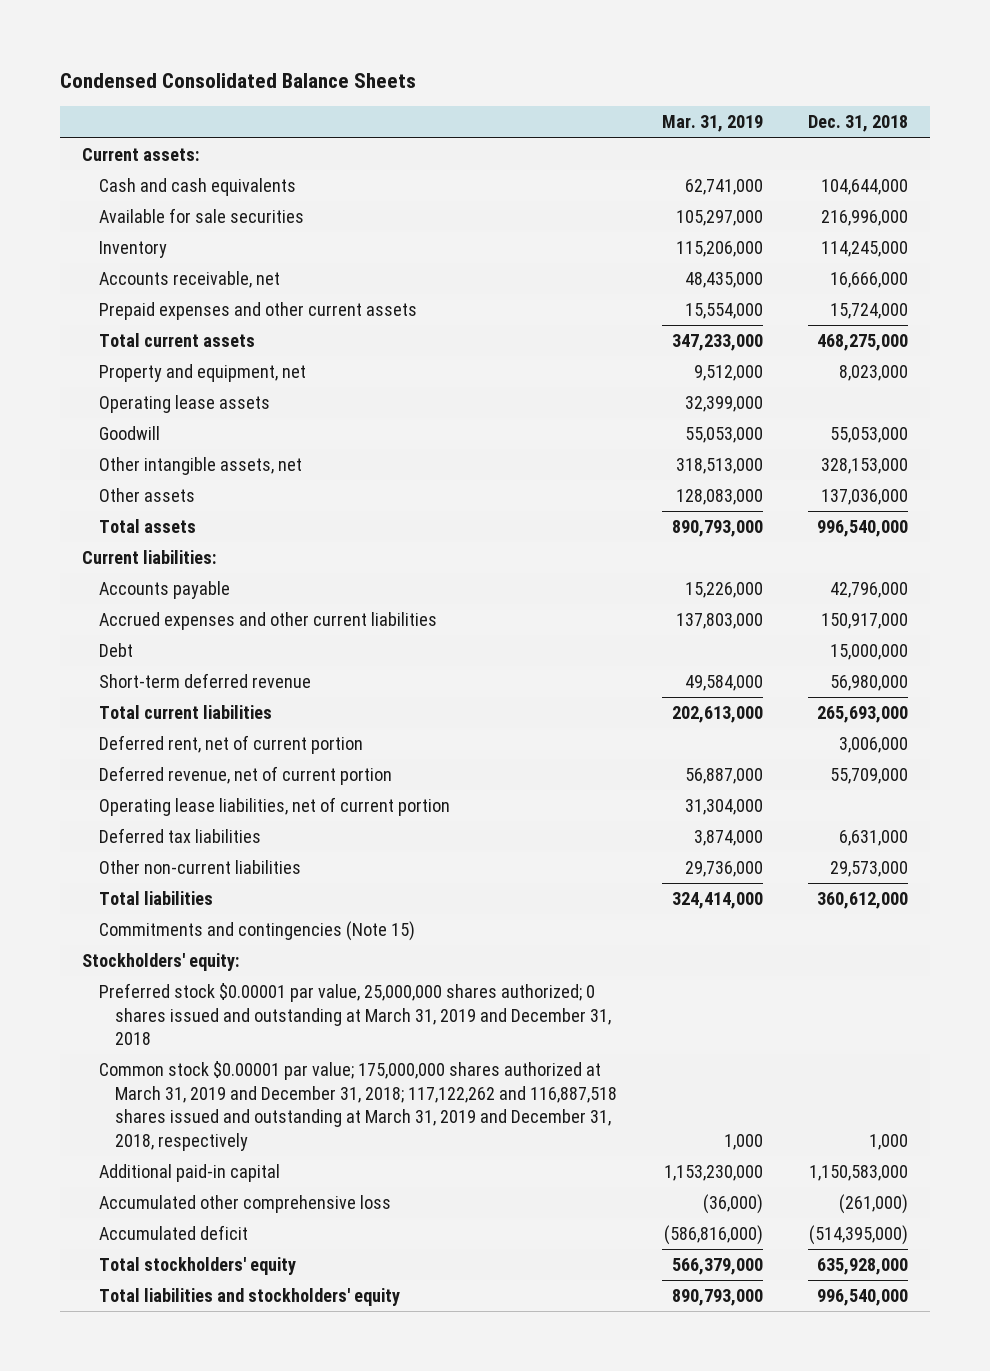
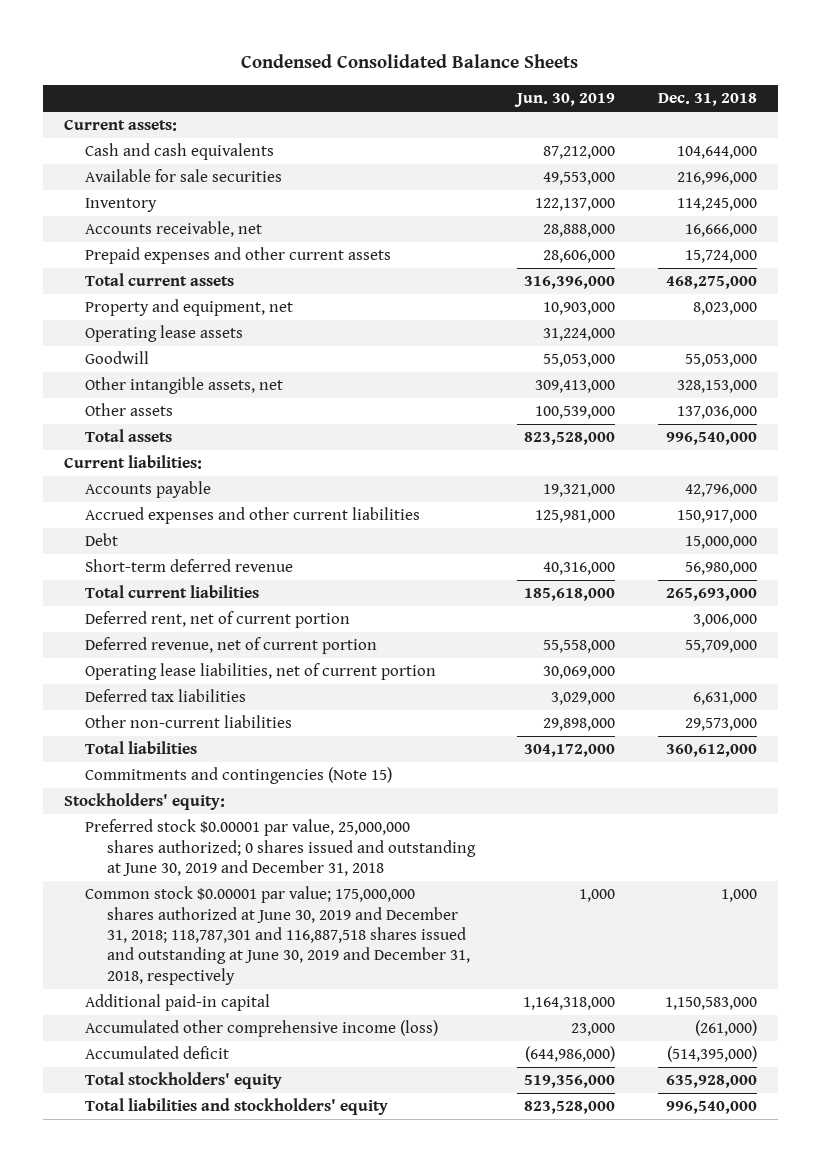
[661,115,763,133] Mar. 31, 2019 -> none
none -> [514,93,616,108] Jun. 30, 2019
[98,983,611,1046] Preferred stock $0.00001 par value, 25,000,000 shares authorized; 0 shares issued and outstanding at March 31, 2019 and December 31, 2018 -> [85,819,477,877] Preferred stock $0.00001 par value, 25,000,000 shares authorized; 0 shares issued and outstanding at June 30, 2019 and December 31, 2018
[98,1061,617,1151] Common stock $0.00001 par value; 175,000,000 shares authorized at March 31, 2019 and December 31, 2018; 117,122,262 and 116,887,518 shares issued and outstanding at March 31, 2019 and December 31, 2018, respectively -> [85,886,471,985] Common stock $0.00001 par value; 175,000,000 shares authorized at June 30, 2019 and December 31, 2018; 118,787,301 and 116,887,518 shares issued and outstanding at June 30, 2019 and December 31, 2018, respectively
[98,1195,391,1214] Accumulated other comprehensive loss -> [85,1020,439,1038] Accumulated other comprehensive income (loss)

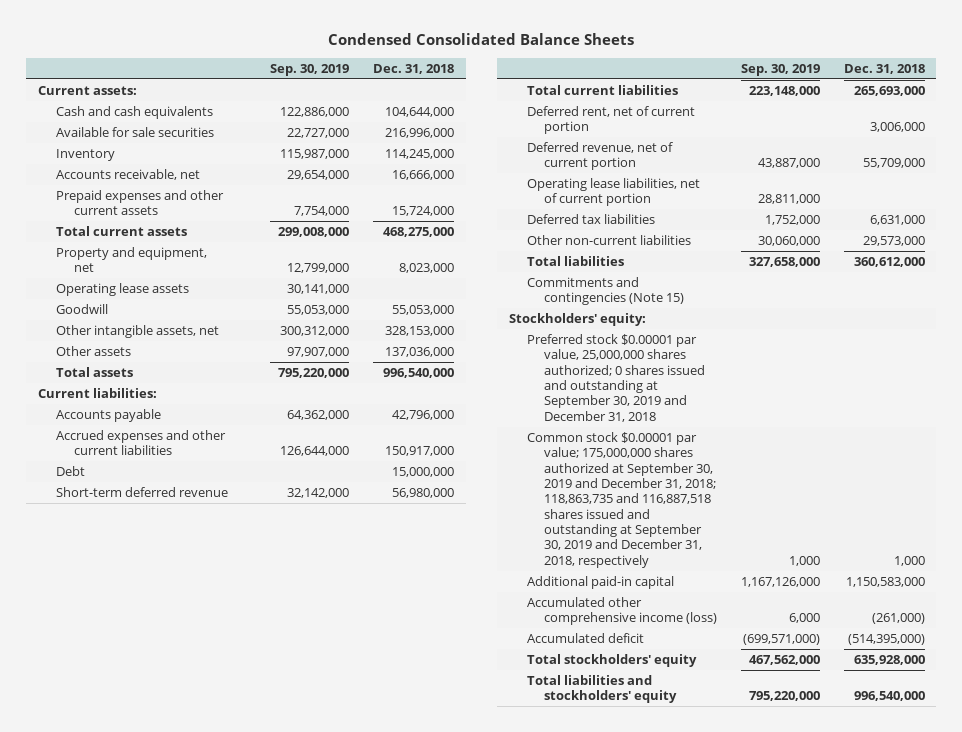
[514,93,616,108] Jun. 30, 2019 -> none
none -> [270,63,350,76] Sep. 30, 2019
[85,819,477,877] Preferred stock $0.00001 par value, 25,000,000 shares authorized; 0 shares issued and outstanding at June 30, 2019 and December 31, 2018 -> [526,333,706,422] Preferred stock $0.00001 par value, 25,000,000 shares authorized; 0 shares issued and outstanding at September 30, 2019 and December 31, 2018
[85,886,471,985] Common stock $0.00001 par value; 175,000,000 shares authorized at June 30, 2019 and December 31, 2018; 118,787,301 and 116,887,518 shares issued and outstanding at June 30, 2019 and December 31, 2018, respectively -> [526,431,717,568] Common stock $0.00001 par value; 175,000,000 shares authorized at September 30, 2019 and December 31, 2018; 118,863,735 and 116,887,518 shares issued and outstanding at September 30, 2019 and December 31, 2018, respectively

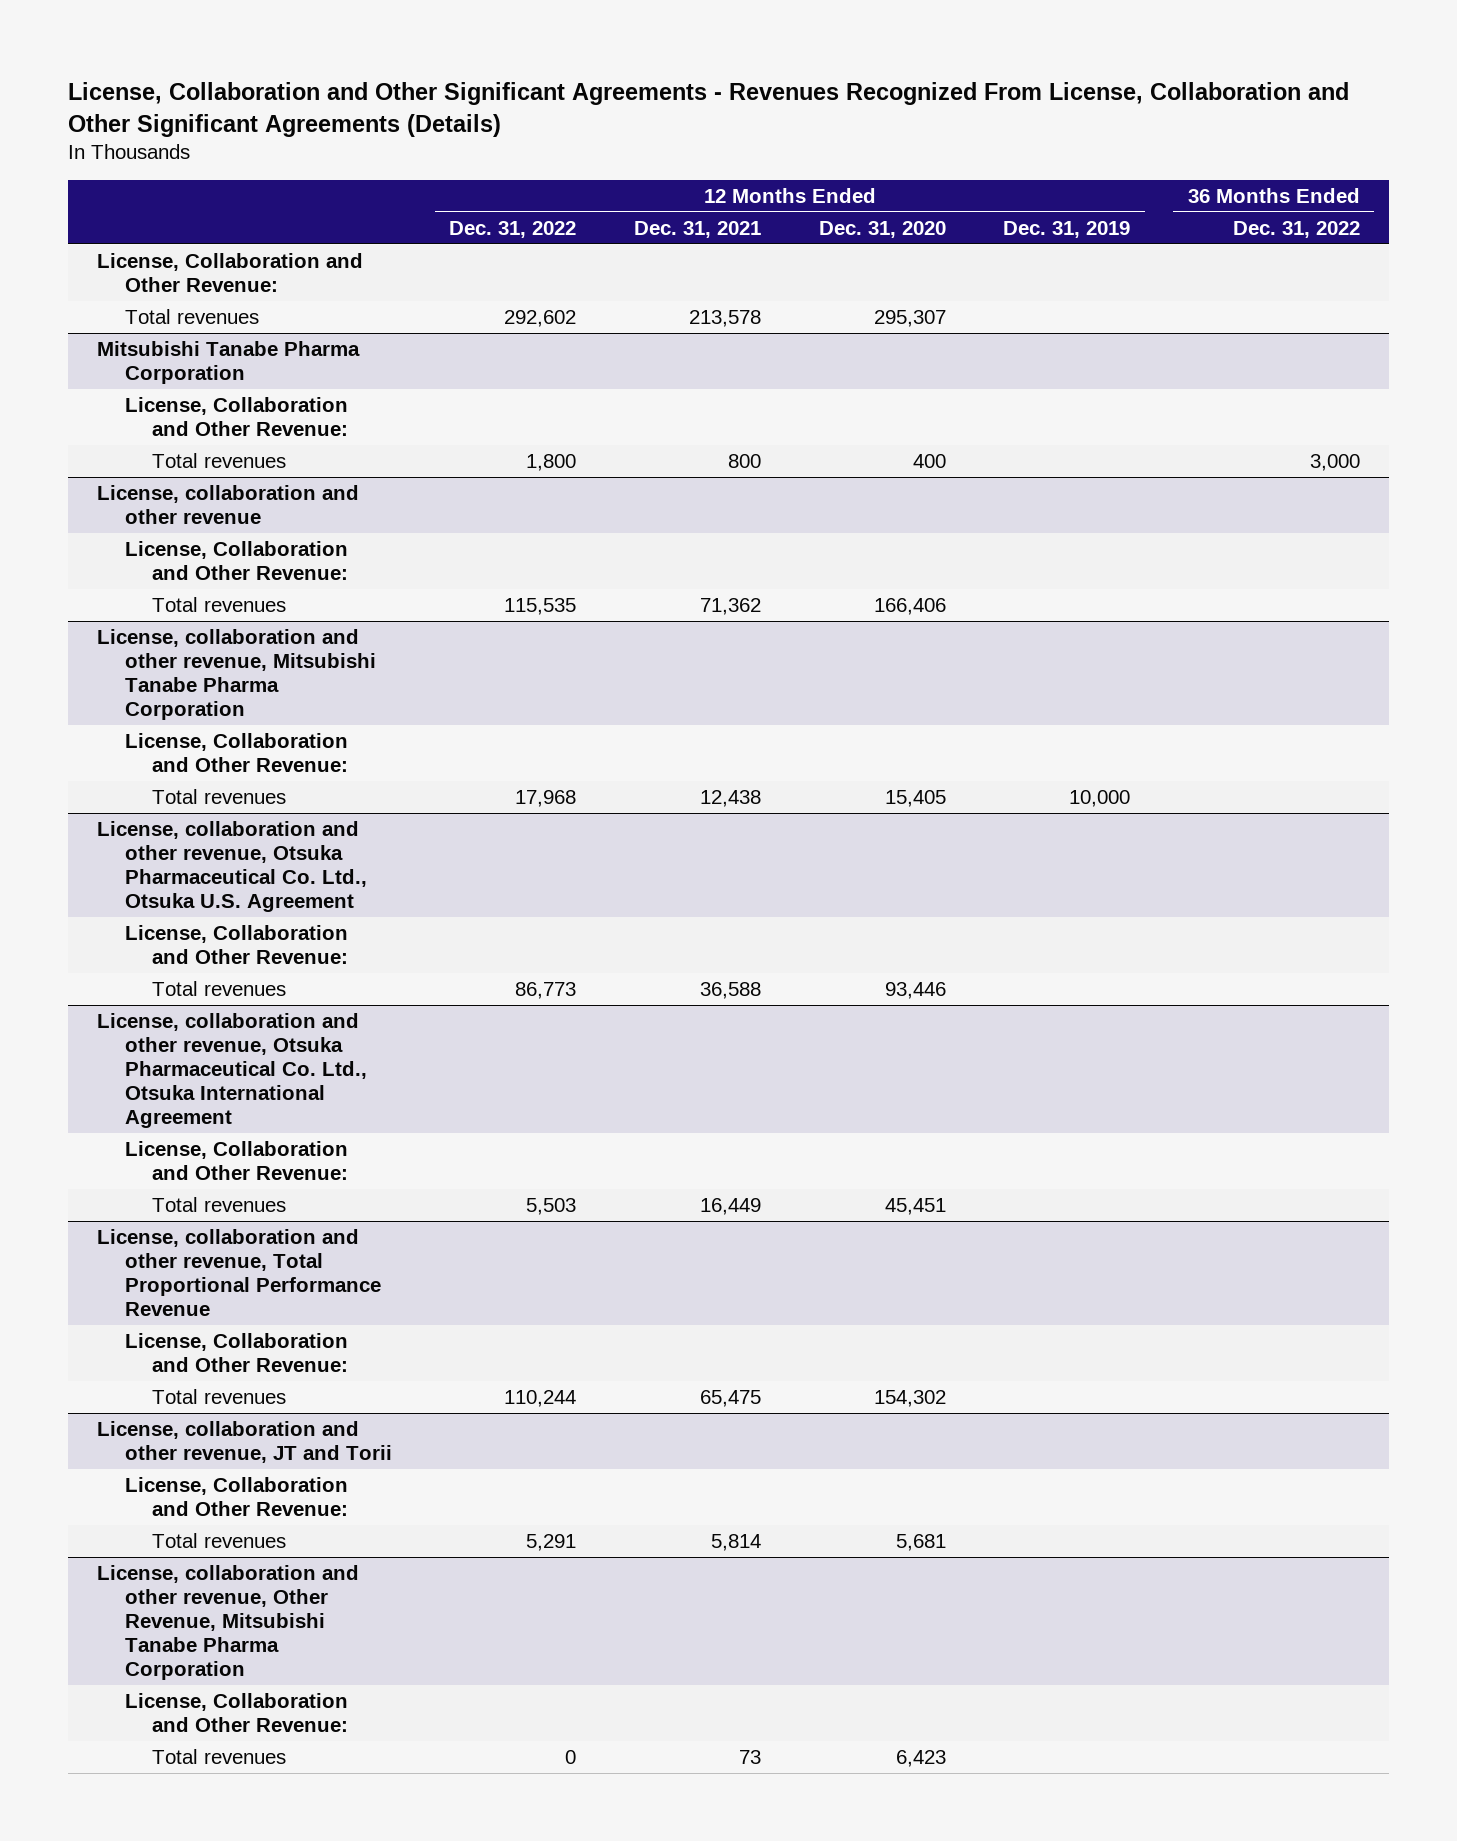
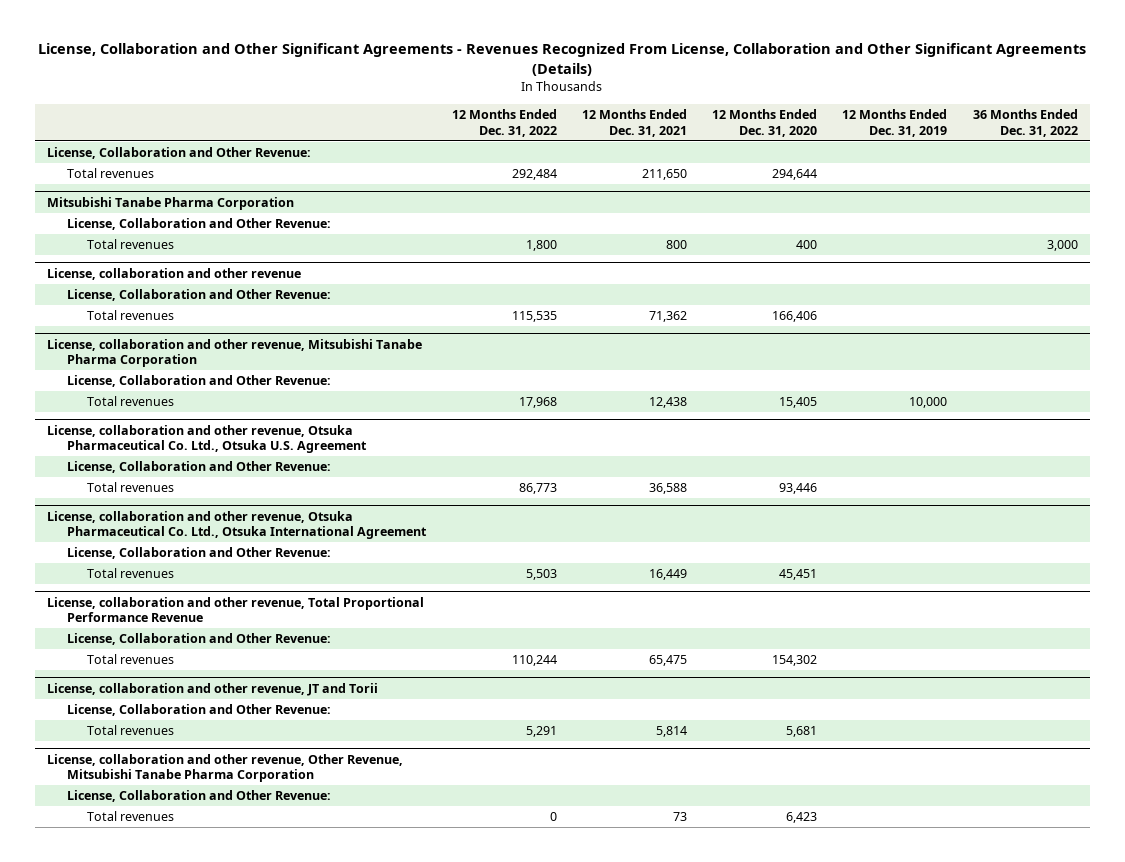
[504,310,577,328] 292,602 -> [511,169,557,181] 292,484
[689,310,762,328] 213,578 -> [641,169,687,181] 211,650
[873,310,946,328] 295,307 -> [772,169,818,181] 294,644

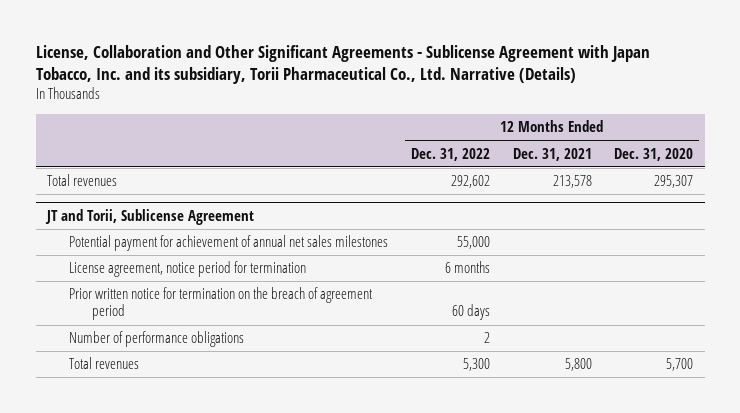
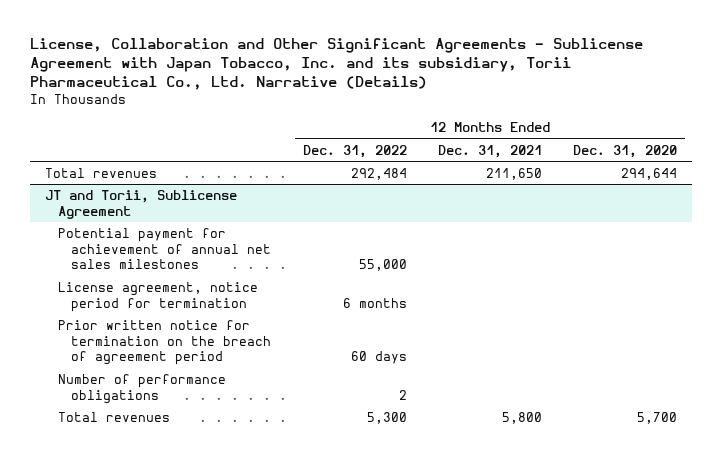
[451,175,491,189] 292,602 -> [350,167,407,180] 292,484
[552,175,592,189] 213,578 -> [485,167,542,180] 211,650
[654,175,694,189] 295,307 -> [620,167,677,180] 294,644

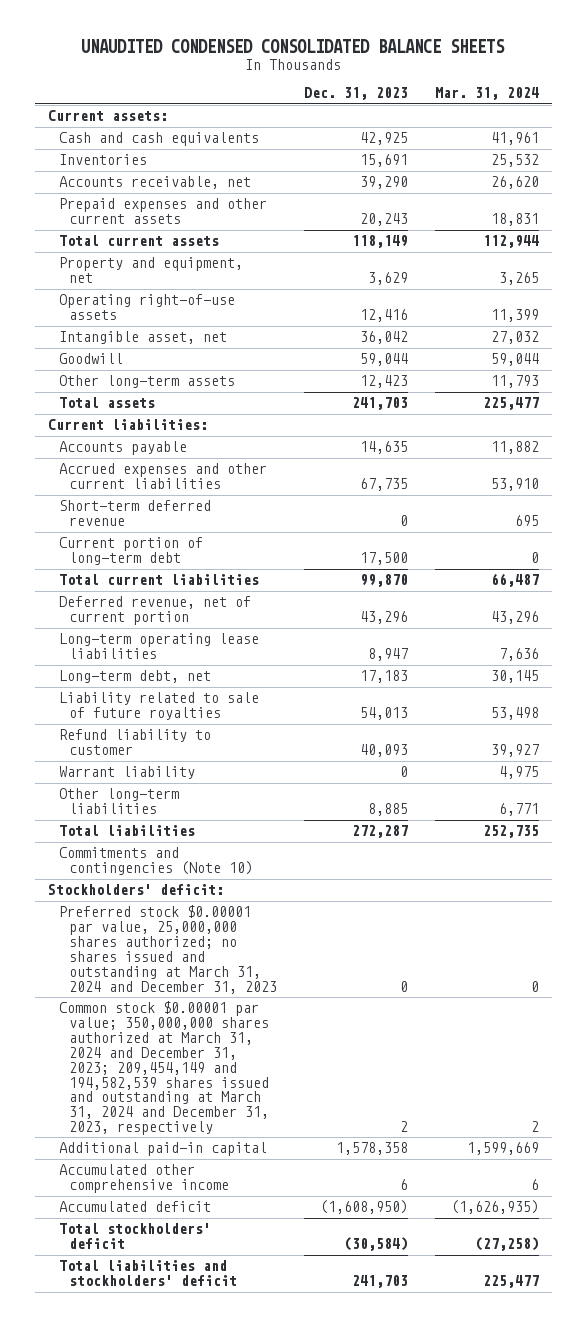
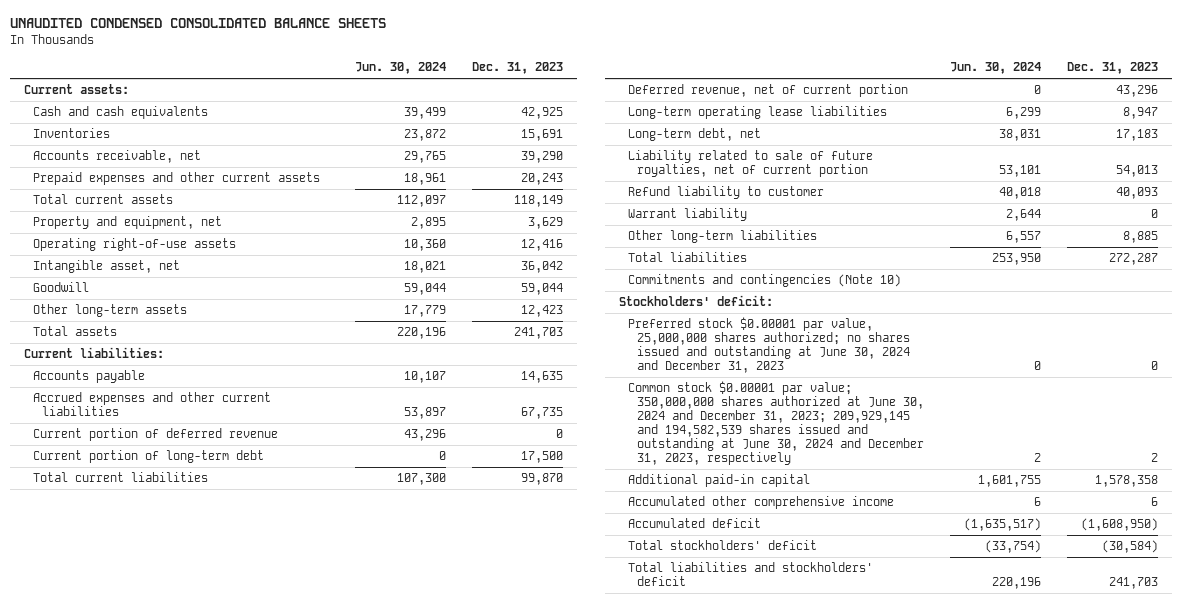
[434,87,539,101] Mar. 31, 2024 -> none
none -> [355,61,447,74] Jun. 30, 2024
[58,500,211,527] Short-term deferred revenue -> [32,428,278,442] Current portion of deferred revenue
[58,692,259,721] Liability related to sale of future royalties -> [627,150,873,178] Liability related to sale of future royalties, net of current portion
[58,905,278,994] Preferred stock $0.00001 par value, 25,000,000 shares authorized; no shares issued and outstanding at March 31, 2024 and December 31, 2023 -> [627,317,910,373] Preferred stock $0.00001 par value, 25,000,000 shares authorized; no shares issued and outstanding at June 30, 2024 and December 31, 2023
[58,1001,270,1136] Common stock $0.00001 par value; 350,000,000 shares authorized at March 31, 2024 and December 31, 2023; 209,454,149 and 194,582,539 shares issued and outstanding at March 31, 2024 and December 31, 2023, respectively -> [627,381,924,465] Common stock $0.00001 par value; 350,000,000 shares authorized at June 30, 2024 and December 31, 2023; 209,929,145 and 194,582,539 shares issued and outstanding at June 30, 2024 and December 31, 2023, respectively

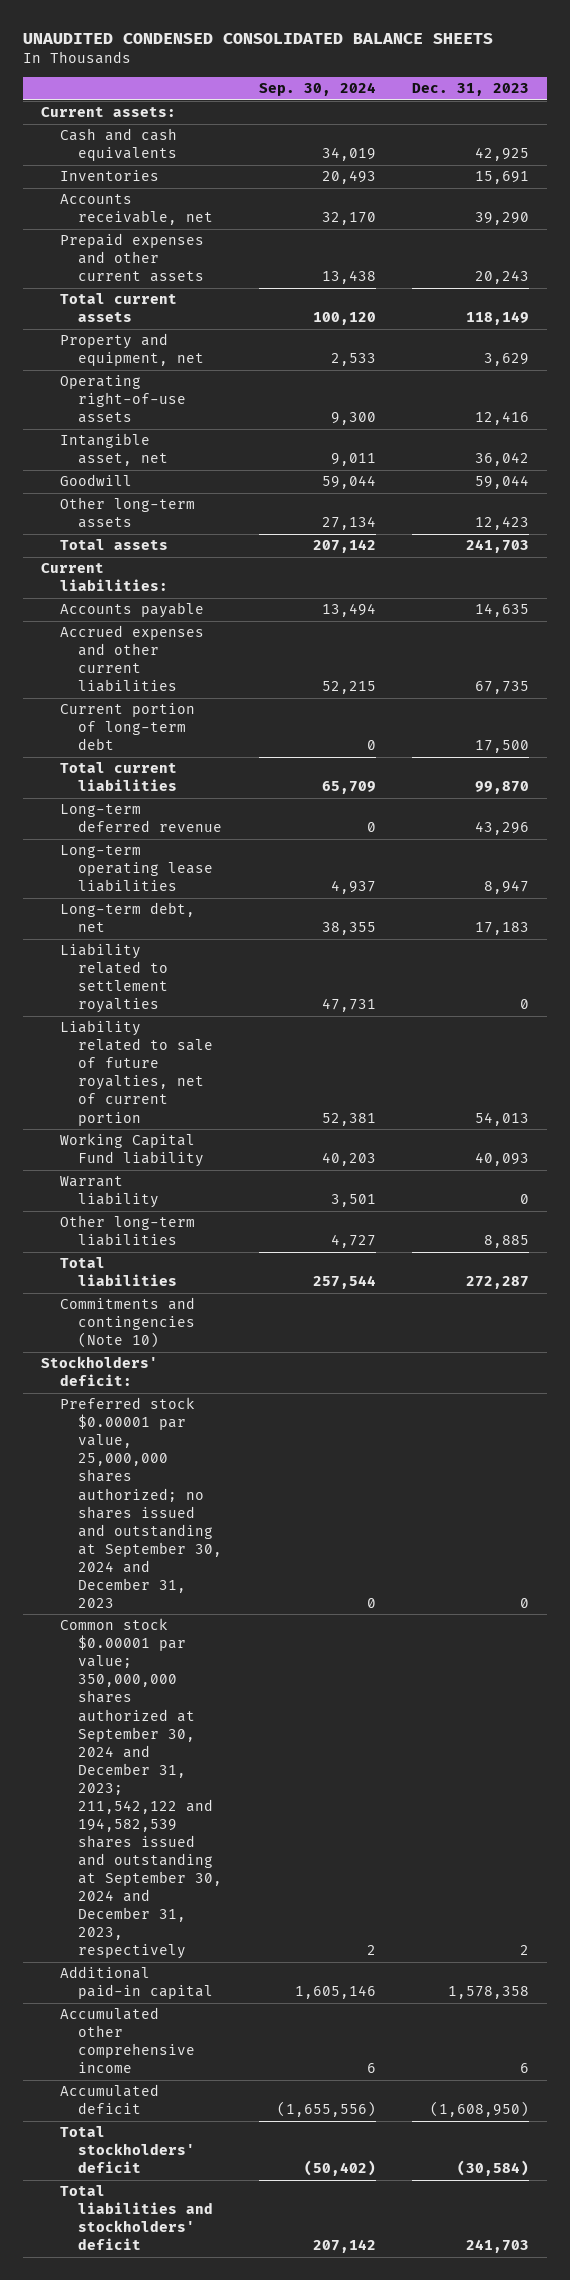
[355,61,447,74] Jun. 30, 2024 -> none
none -> [258,82,376,97] Sep. 30, 2024
[32,428,278,442] Current portion of deferred revenue -> none
[627,84,908,98] Deferred revenue, net of current portion -> [59,804,223,833] Long-term deferred revenue
none -> [59,943,169,1014] Liability related to settlement royalties
[627,186,824,200] Refund liability to customer -> [59,1133,205,1168] Working Capital Fund liability
[627,317,910,373] Preferred stock $0.00001 par value, 25,000,000 shares authorized; no shares issued and outstanding at June 30, 2024 and December 31, 2023 -> [59,1397,223,1608] Preferred stock $0.00001 par value, 25,000,000 shares authorized; no shares issued and outstanding at September 30, 2024 and December 31, 2023
[627,381,924,465] Common stock $0.00001 par value; 350,000,000 shares authorized at June 30, 2024 and December 31, 2023; 209,929,145 and 194,582,539 shares issued and outstanding at June 30, 2024 and December 31, 2023, respectively -> [59,1618,223,1960] Common stock $0.00001 par value; 350,000,000 shares authorized at September 30, 2024 and December 31, 2023; 211,542,122 and 194,582,539 shares issued and outstanding at September 30, 2024 and December 31, 2023, respectively

